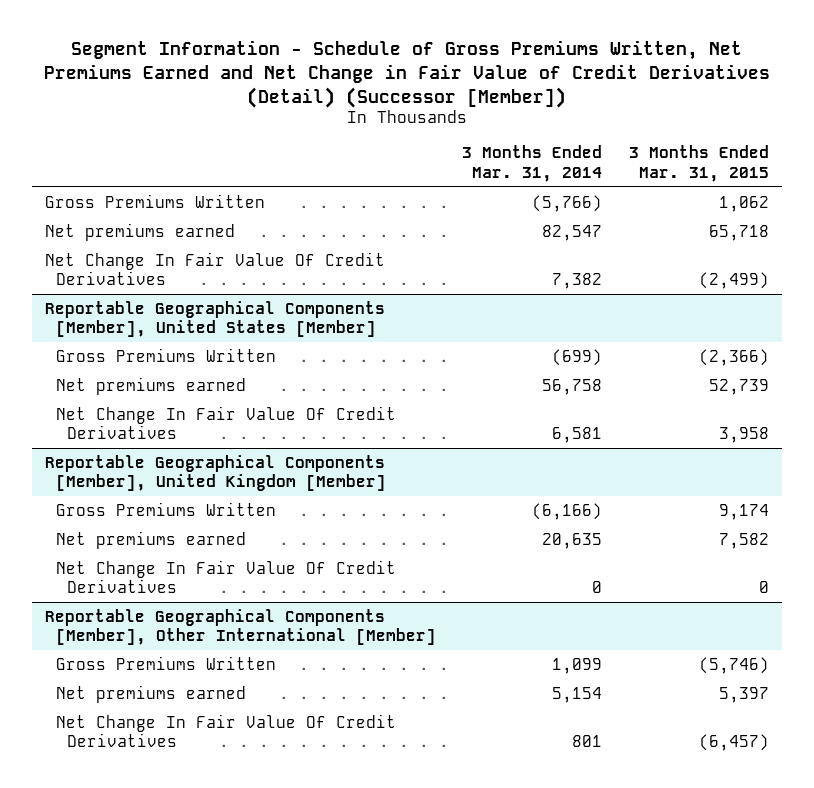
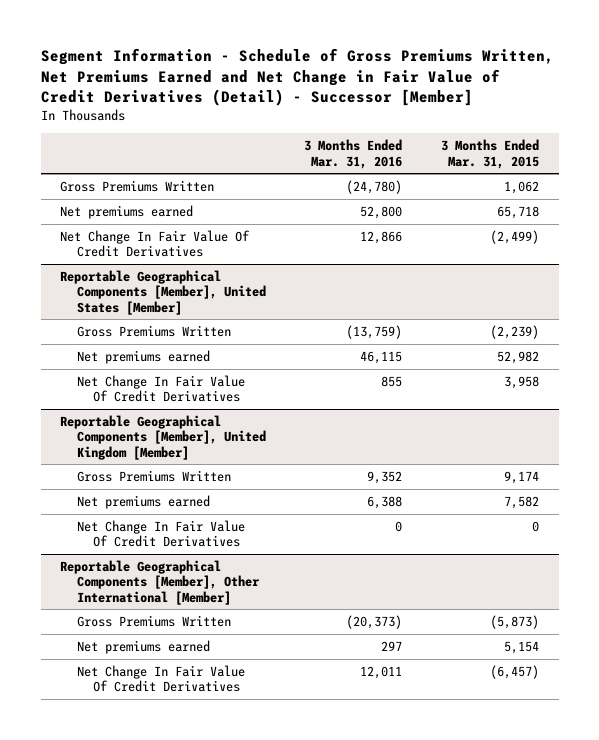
[43,40,770,108] Segment Information - Schedule of Gross Premiums Written, Net Premiums Earned and Net Change in Fair Value of Credit Derivatives (Detail) (Successor [Member]) -> [40,48,554,107] Segment Information - Schedule of Gross Premiums Written, Net Premiums Earned and Net Change in Fair Value of Credit Derivatives (Detail) - Successor [Member]
[462,145,603,182] 3 Months Ended Mar. 31, 2014 -> none
none -> [304,139,403,169] 3 Months Ended Mar. 31, 2016
[698,348,769,366] (2,366) -> [490,324,540,339] (2,239)
[708,378,769,395] 52,739 -> [497,350,540,364] 52,982
[698,656,769,674] (5,746) -> [490,614,540,629] (5,873)
[718,686,769,703] 5,397 -> [504,640,540,654] 5,154

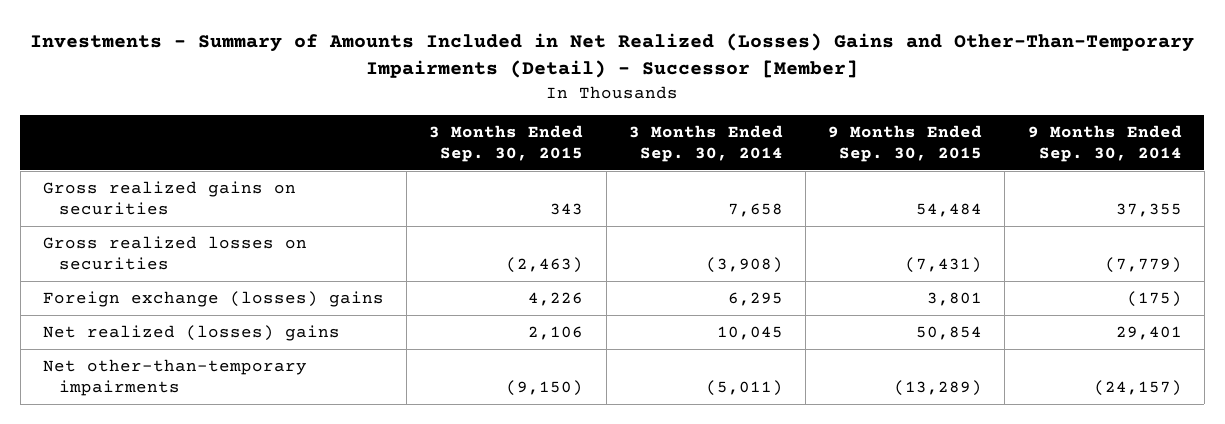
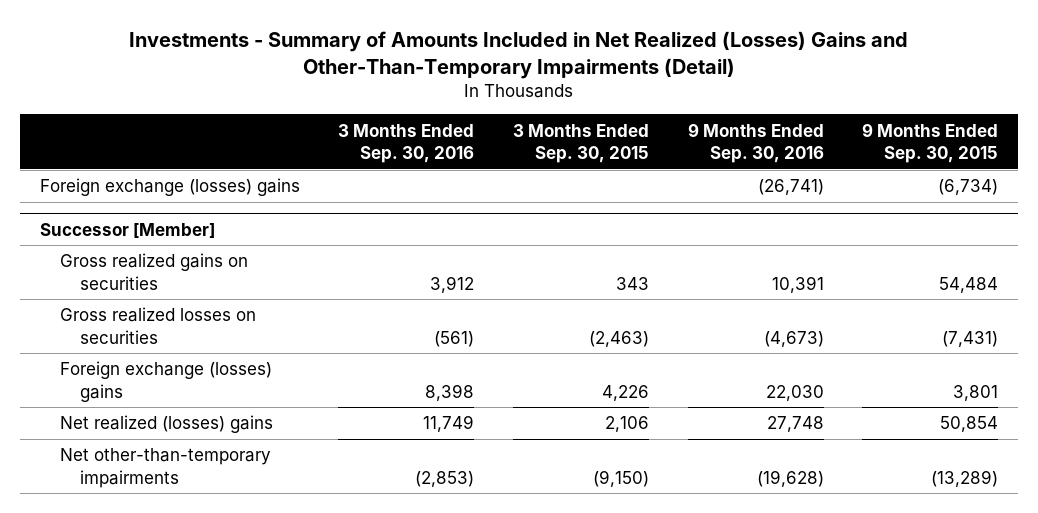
[30,33,1195,79] Investments - Summary of Amounts Included in Net Realized (Losses) Gains and Other-Than-Temporary Impairments (Detail) - Successor [Member] -> [129,30,909,79] Investments - Summary of Amounts Included in Net Realized (Losses) Gains and Other-Than-Temporary Impairments (Detail)
[628,124,783,162] 3 Months Ended Sep. 30, 2014 -> none
[1027,124,1182,162] 9 Months Ended Sep. 30, 2014 -> none
none -> [338,123,475,163] 3 Months Ended Sep. 30, 2016
none -> [687,122,824,163] 9 Months Ended Sep. 30, 2016
none -> [39,178,300,197] Foreign exchange (losses) gains
none -> [39,222,215,238] Successor [Member]

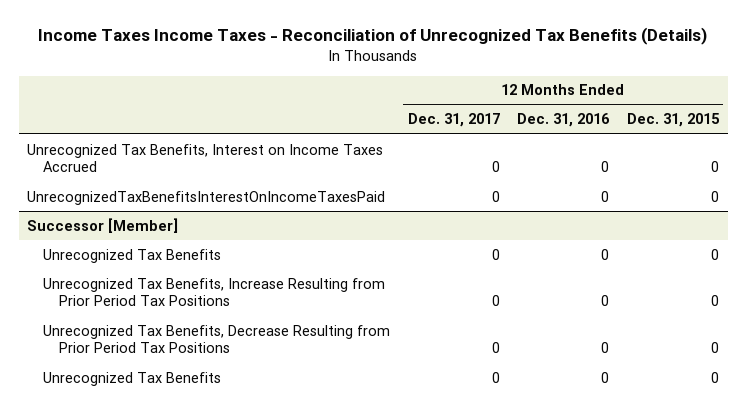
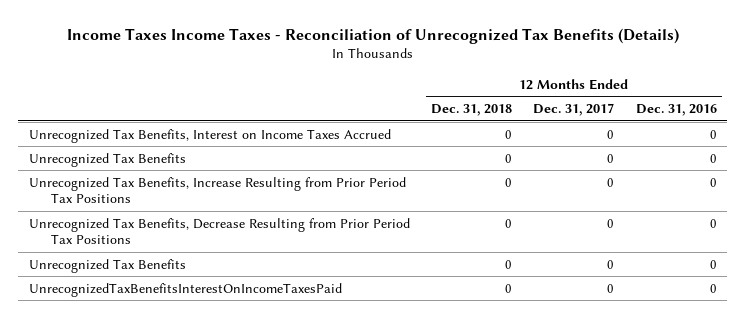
[627,113,721,128] Dec. 31, 2015 -> none
none -> [431,104,513,117] Dec. 31, 2018
[27,217,179,233] Successor [Member] -> none
[27,190,386,205] UnrecognizedTaxBenefitsInterestOnIncomeTaxesPaid -> [28,282,342,297] UnrecognizedTaxBenefitsInterestOnIncomeTaxesPaid

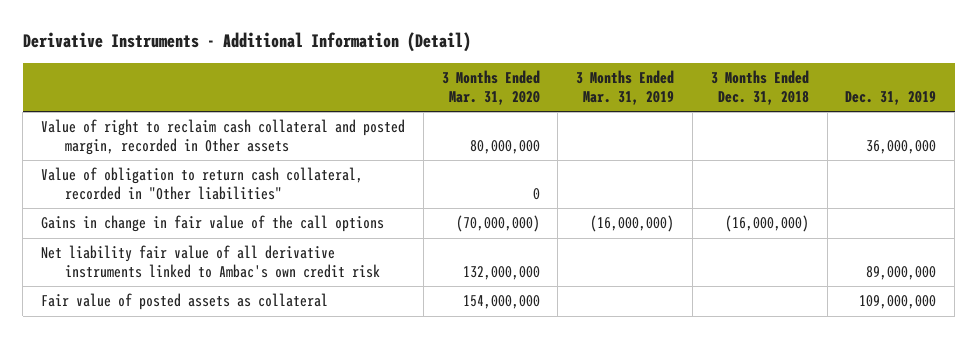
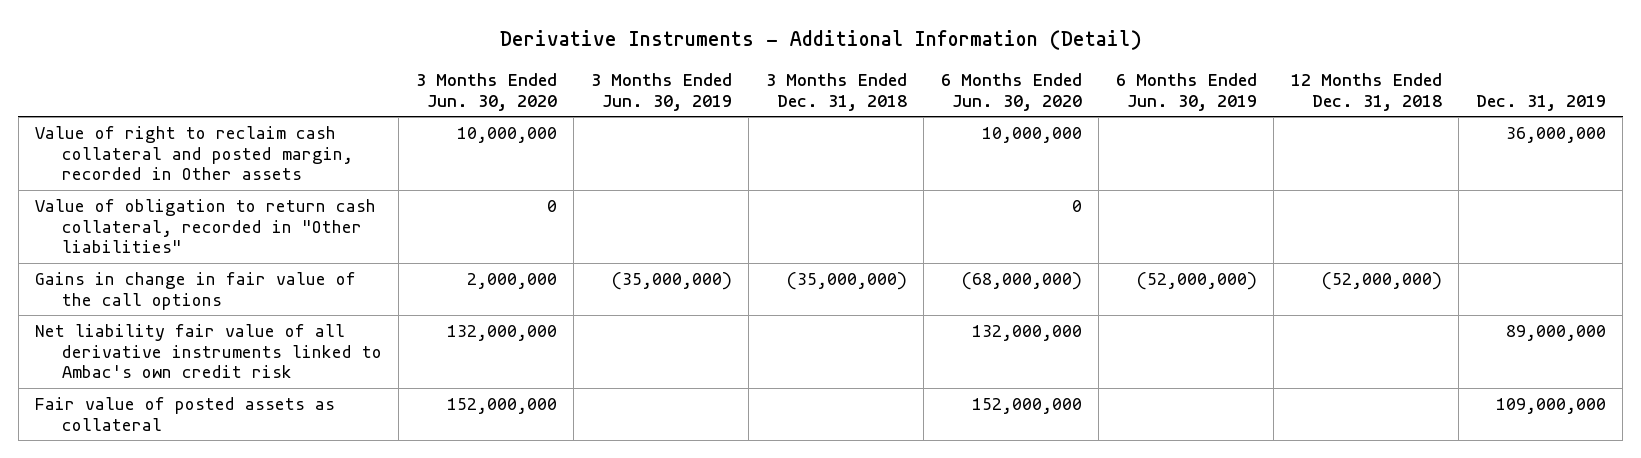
[441,70,540,105] 3 Months Ended Mar. 31, 2020 -> none
[576,70,675,105] 3 Months Ended Mar. 31, 2019 -> none
none -> [415,73,557,111] 3 Months Ended Jun. 30, 2020
none -> [590,73,732,111] 3 Months Ended Jun. 30, 2019
none -> [940,73,1082,111] 6 Months Ended Jun. 30, 2020
none -> [1115,73,1257,111] 6 Months Ended Jun. 30, 2019
none -> [1290,73,1442,111] 12 Months Ended Dec. 31, 2018
[724,215,809,233] (16,000,000) -> [786,271,907,290] (35,000,000)

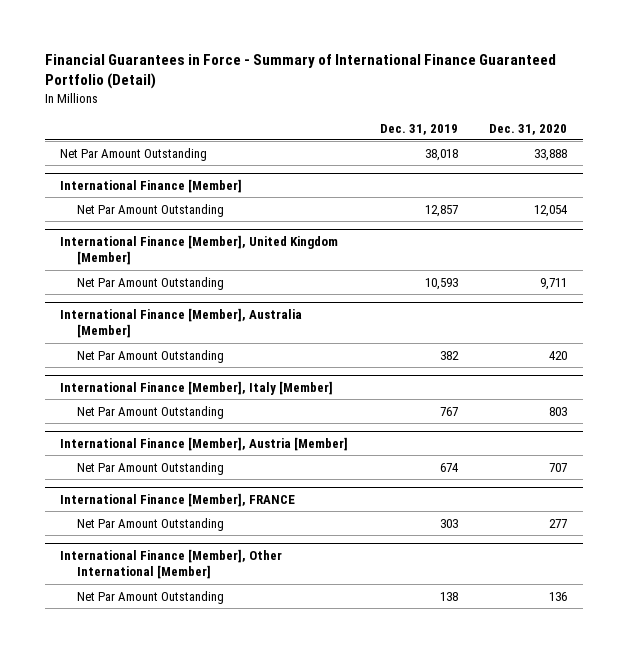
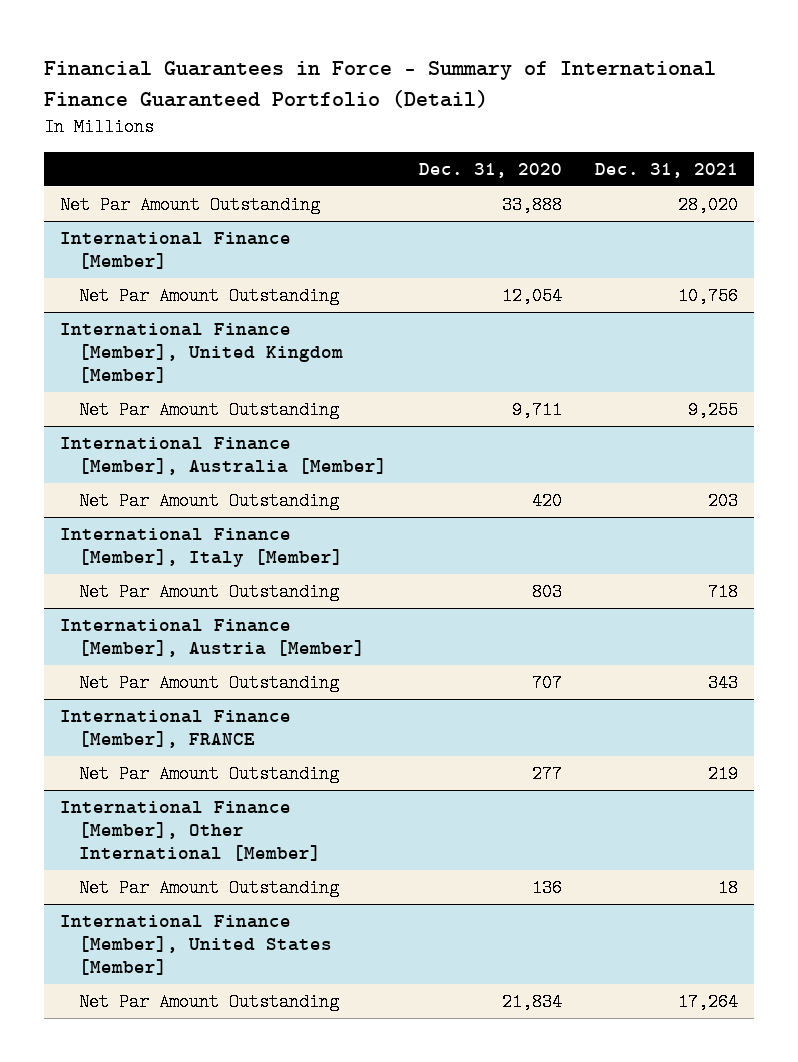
[379,123,458,135] Dec. 31, 2019 -> none
none -> [594,162,738,178] Dec. 31, 2021
none -> [60,914,332,976] International Finance [Member], United States [Member]
none -> [78,992,339,1011] Net Par Amount Outstanding

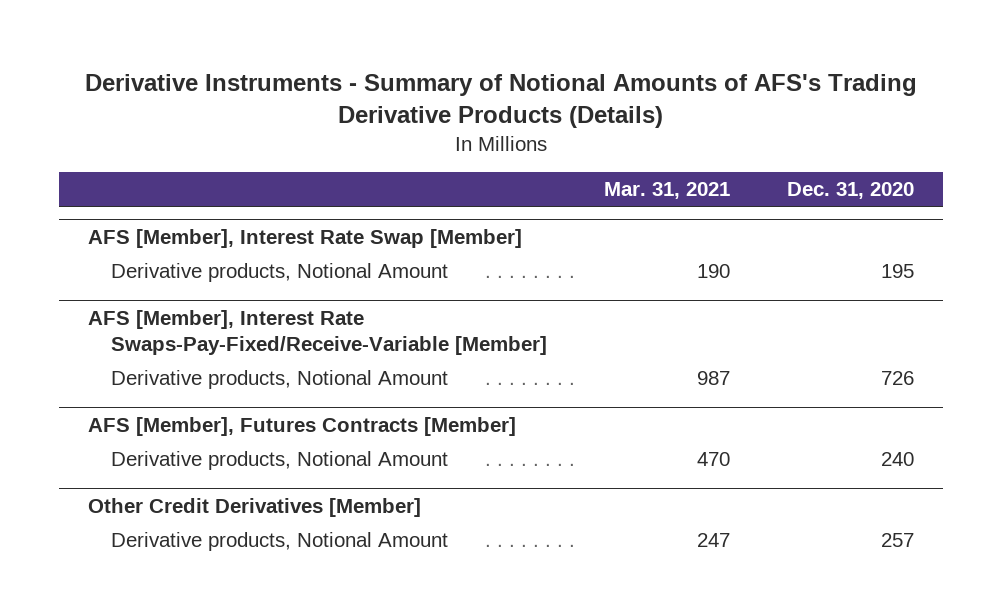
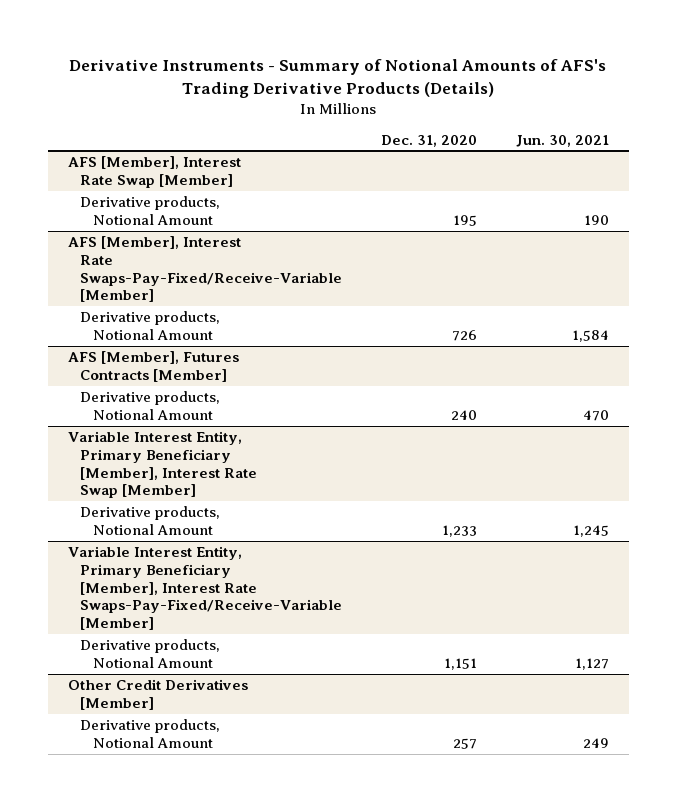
[603,182,730,200] Mar. 31, 2021 -> none
none -> [516,134,610,147] Jun. 30, 2021
none -> [67,430,258,499] Variable Interest Entity, Primary Beneficiary [Member], Interest Rate Swap [Member]
none -> [80,505,221,535] Derivative products, Notional Amount
none -> [67,545,343,631] Variable Interest Entity, Primary Beneficiary [Member], Interest Rate Swaps-Pay-Fixed/Receive-Variable [Member]
none -> [80,638,221,668] Derivative products, Notional Amount

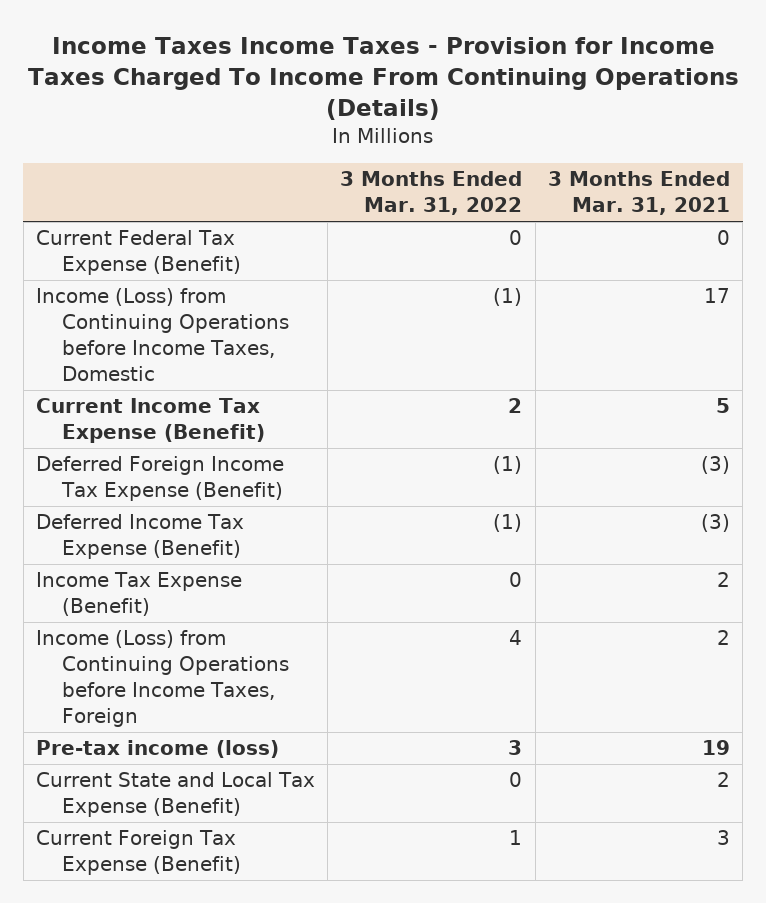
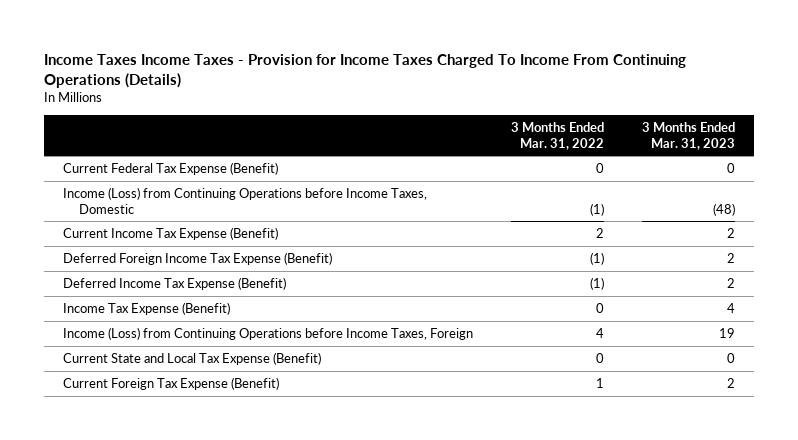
[547,171,730,216] 3 Months Ended Mar. 31, 2021 -> none
none -> [641,121,735,150] 3 Months Ended Mar. 31, 2023
[35,740,279,759] Pre-tax income (loss) -> none

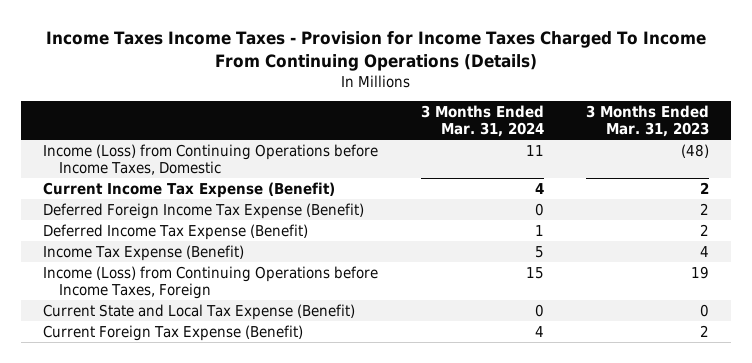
[511,121,605,150] 3 Months Ended Mar. 31, 2022 -> none
none -> [420,105,544,138] 3 Months Ended Mar. 31, 2024
[63,162,279,176] Current Federal Tax Expense (Benefit) -> none

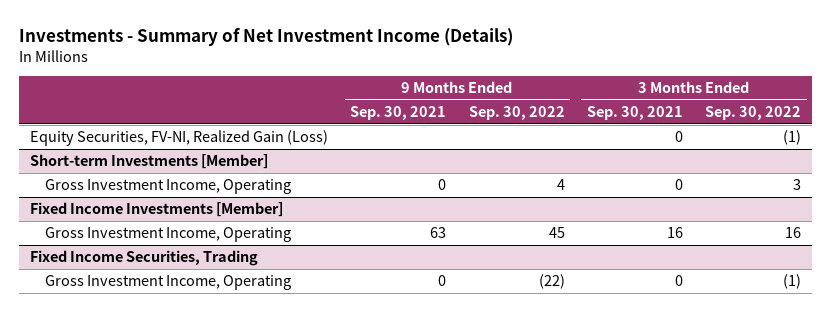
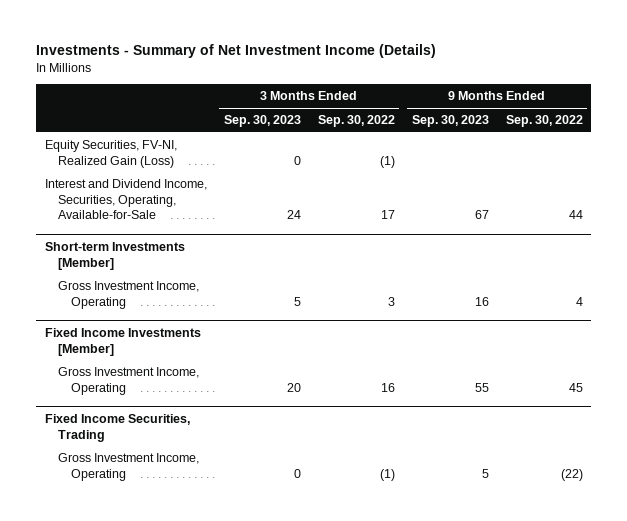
[350,106,447,121] Sep. 30, 2021 -> none
[586,106,683,121] Sep. 30, 2021 -> none
none -> [223,115,301,128] Sep. 30, 2023
none -> [411,115,489,128] Sep. 30, 2023
none -> [44,179,207,220] Interest and Dividend Income, Securities, Operating, Available-for-Sale

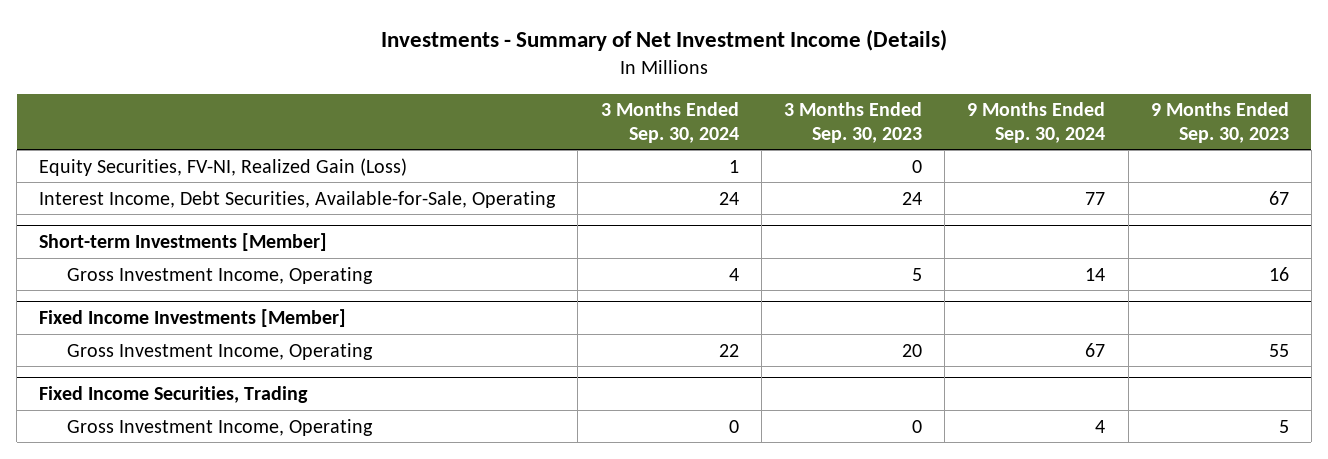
[317,115,395,128] Sep. 30, 2022 -> none
[505,115,583,128] Sep. 30, 2022 -> none
none -> [600,102,739,143] 3 Months Ended Sep. 30, 2024
none -> [967,102,1106,143] 9 Months Ended Sep. 30, 2024
[44,179,207,220] Interest and Dividend Income, Securities, Operating, Available-for-Sale -> [39,190,557,208] Interest Income, Debt Securities, Available-for-Sale, Operating

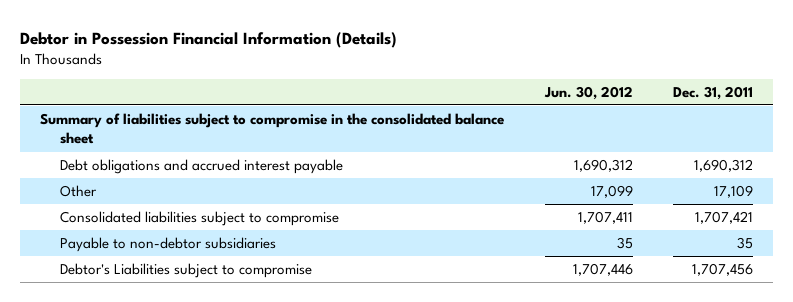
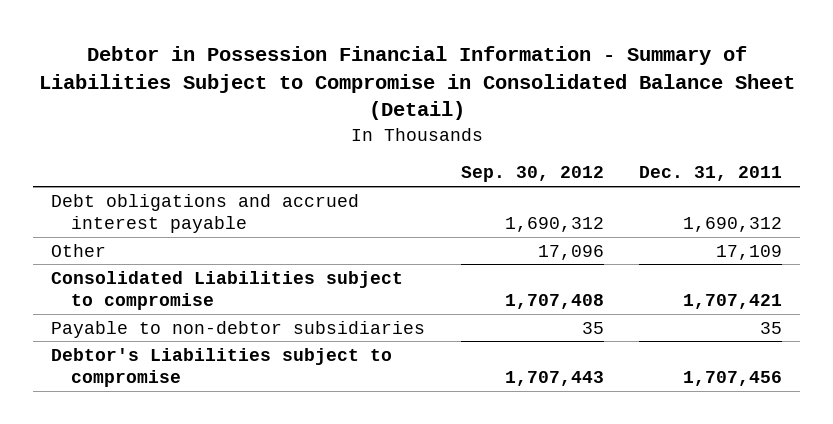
[20,31,398,48] Debtor in Possession Financial Information (Details) -> [38,45,795,121] Debtor in Possession Financial Information - Summary of Liabilities Subject to Compromise in Consolidated Balance Sheet (Detail)
[543,85,633,100] Jun. 30, 2012 -> none
none -> [460,166,604,183] Sep. 30, 2012
[40,112,505,145] Summary of liabilities subject to compromise in the consolidated balance sheet -> none
[60,210,340,226] Consolidated liabilities subject to compromise -> [50,270,403,311] Consolidated Liabilities subject to compromise

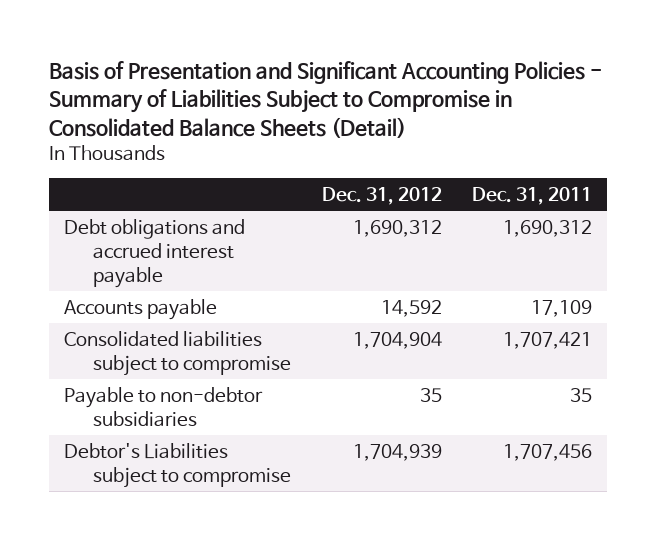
[38,45,795,121] Debtor in Possession Financial Information - Summary of Liabilities Subject to Compromise in Consolidated Balance Sheet (Detail) -> [49,60,603,138] Basis of Presentation and Significant Accounting Policies - Summary of Liabilities Subject to Compromise in Consolidated Balance Sheets (Detail)
[460,166,604,183] Sep. 30, 2012 -> none
none -> [321,186,442,205] Dec. 31, 2012
[50,243,106,257] Other -> [64,298,218,320] Accounts payable
[50,270,403,311] Consolidated Liabilities subject to compromise -> [64,330,292,376] Consolidated liabilities subject to compromise

